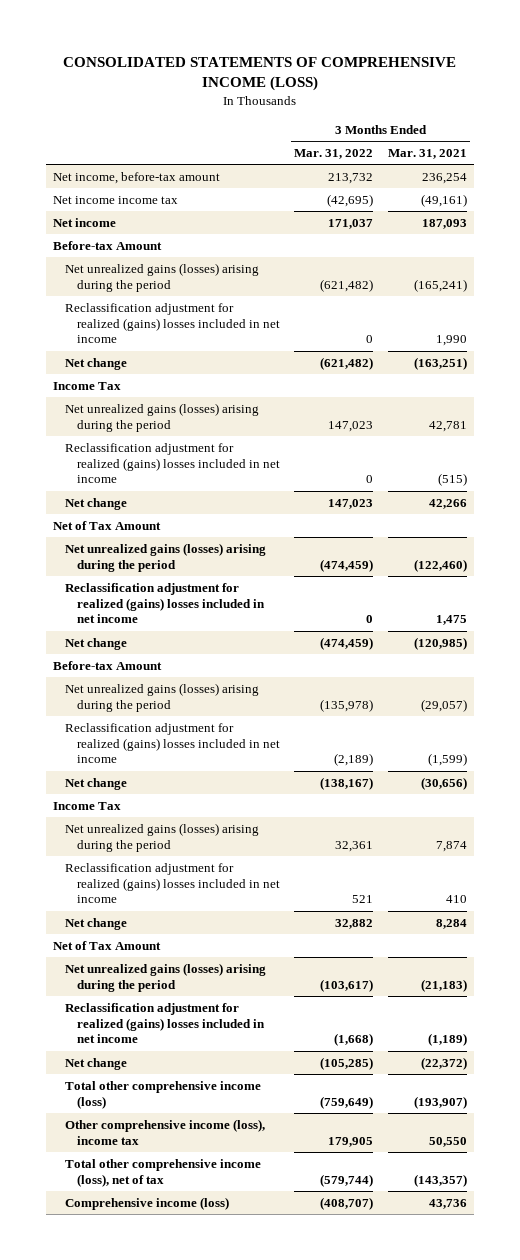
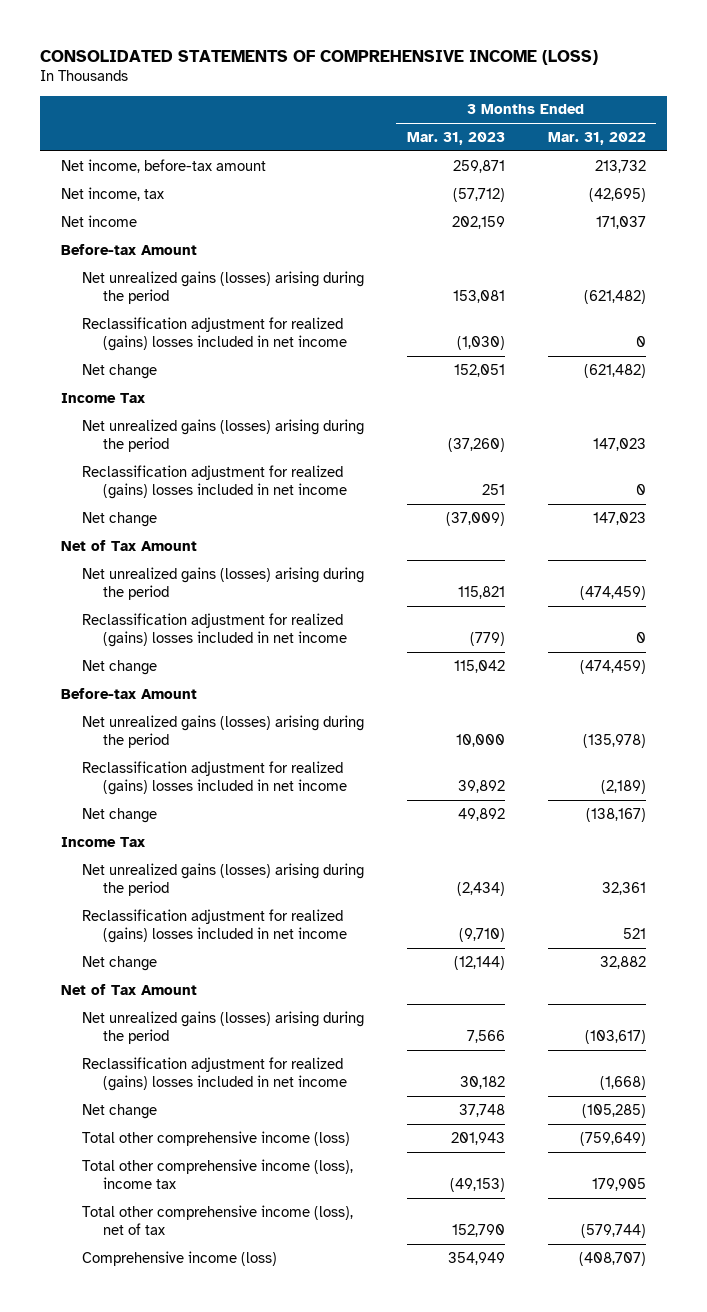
[387,148,467,159] Mar. 31, 2021 -> none
none -> [406,131,505,145] Mar. 31, 2023
[53,195,179,204] Net income income tax -> [60,186,164,201] Net income, tax
[65,1118,266,1145] Other comprehensive income (loss), income tax -> [81,1158,353,1190] Total other comprehensive income (loss), income tax

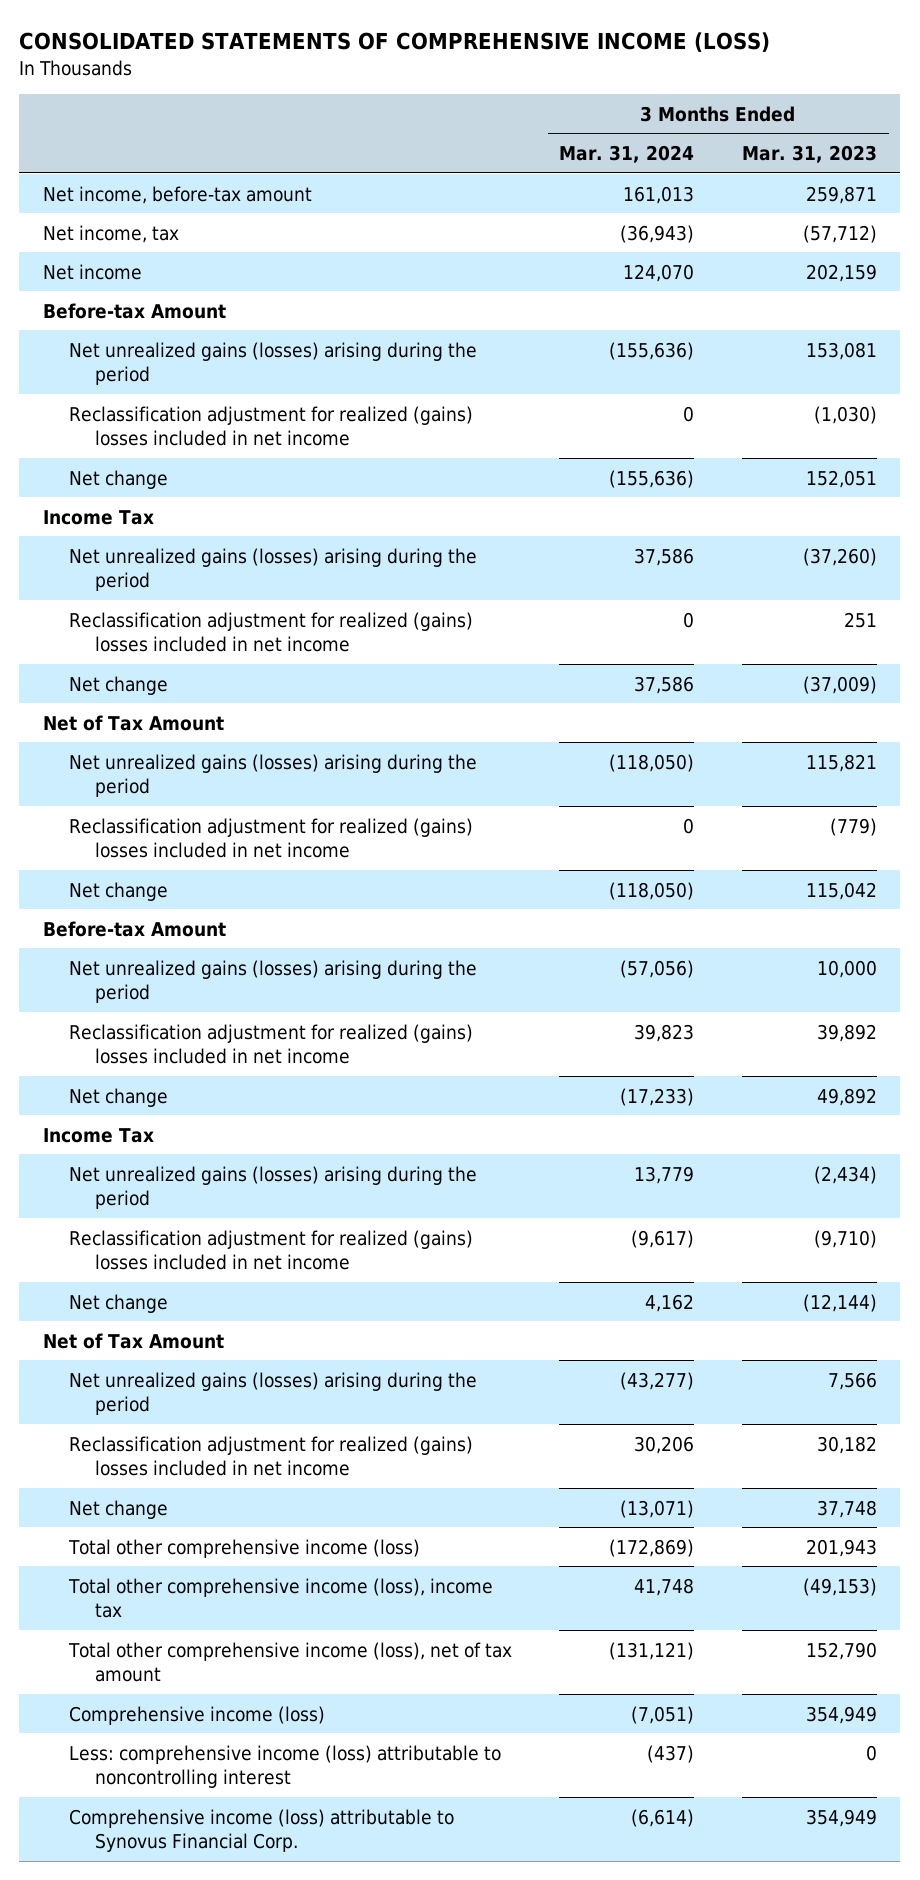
[547,131,646,145] Mar. 31, 2022 -> none
none -> [559,145,695,164] Mar. 31, 2024
[81,1204,353,1236] Total other comprehensive income (loss), net of tax -> [68,1641,513,1683] Total other comprehensive income (loss), net of tax amount
none -> [69,1744,502,1789] Less: comprehensive income (loss) attributable to noncontrolling interest
none -> [69,1808,455,1853] Comprehensive income (loss) attributable to Synovus Financial Corp.

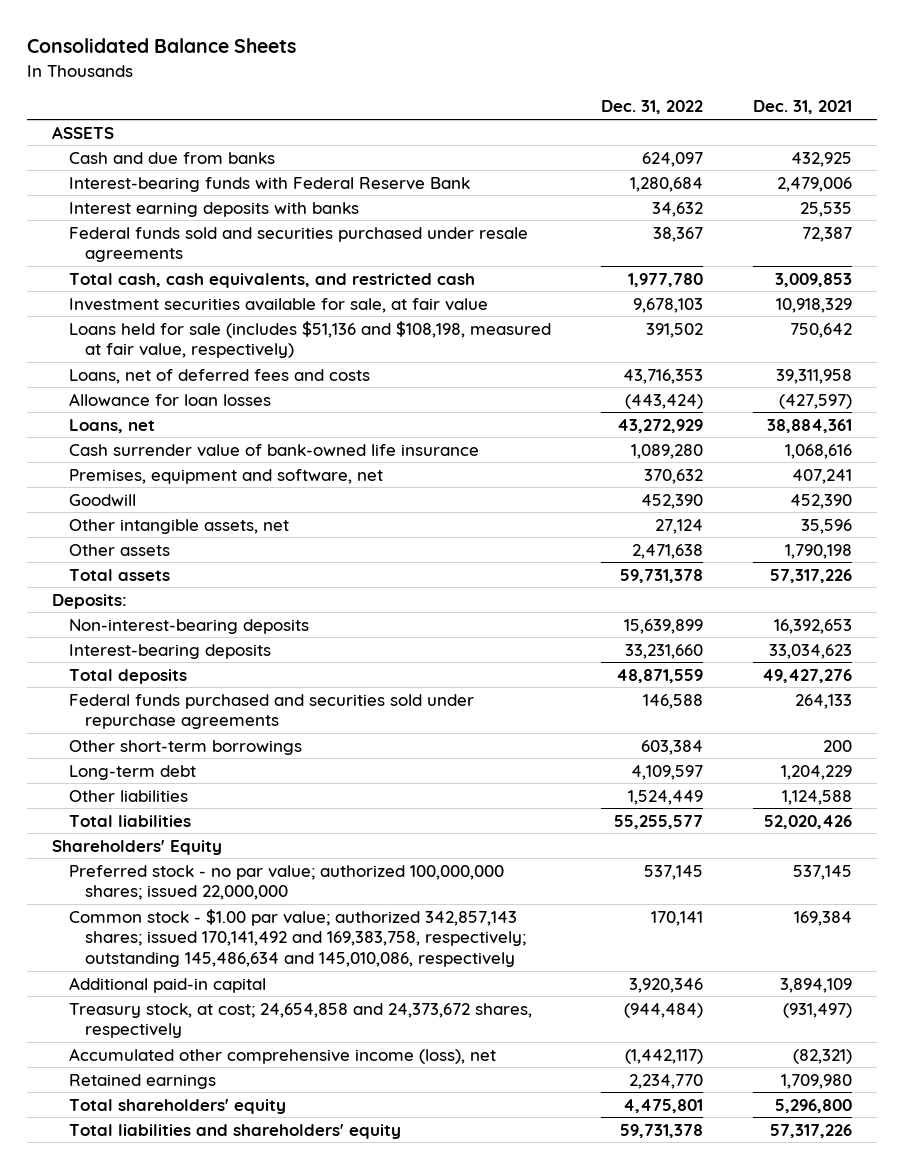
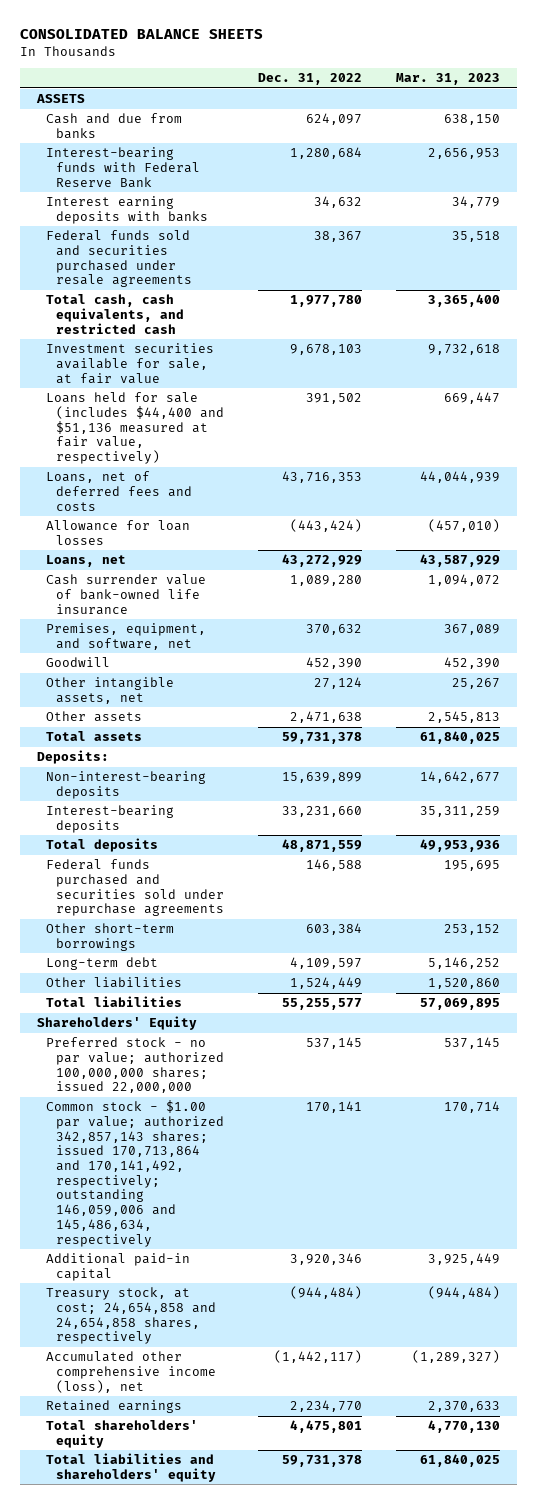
[26,38,296,54] Consolidated Balance Sheets -> [20,29,264,40] CONSOLIDATED BALANCE SHEETS
[752,100,852,115] Dec. 31, 2021 -> none
none -> [395,73,500,86] Mar. 31, 2023
[68,320,551,359] Loans held for sale (includes $51,136 and $108,198, measured at fair value, respectively) -> [46,392,224,465] Loans held for sale (includes $44,400 and $51,136 measured at fair value, respectively)
[68,468,383,484] Premises, equipment and software, net -> [46,623,207,650] Premises, equipment, and software, net
[68,908,527,967] Common stock - $1.00 par value; authorized 342,857,143 shares; issued 170,141,492 and 169,383,758, respectively; outstanding 145,486,634 and 145,010,086, respectively -> [46,1100,224,1247] Common stock - $1.00 par value; authorized 342,857,143 shares; issued 170,713,864 and 170,141,492, respectively; outstanding 146,059,006 and 145,486,634, respectively
[68,1002,532,1039] Treasury stock, at cost; 24,654,858 and 24,373,672 shares, respectively -> [46,1287,216,1345] Treasury stock, at cost; 24,654,858 and 24,654,858 shares, respectively

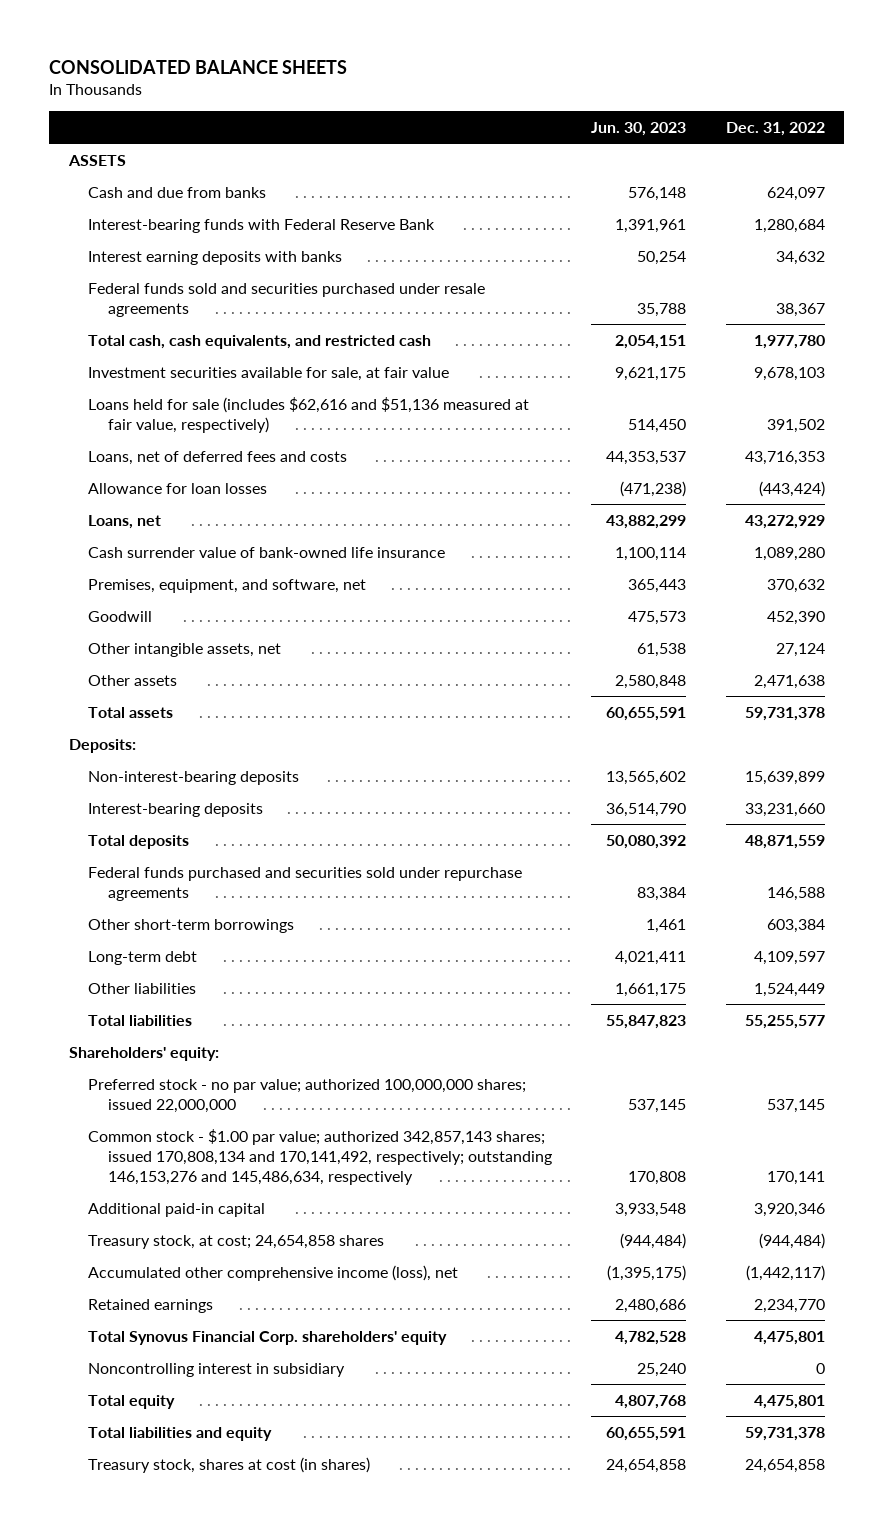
[395,73,500,86] Mar. 31, 2023 -> none
none -> [591,121,687,136] Jun. 30, 2023
[46,392,224,465] Loans held for sale (includes $44,400 and $51,136 measured at fair value, respectively) -> [88,396,530,433] Loans held for sale (includes $62,616 and $51,136 measured at fair value, respectively)
[37,1016,198,1031] Shareholders' Equity -> [68,1046,219,1061] Shareholders' equity:
[46,1100,224,1247] Common stock - $1.00 par value; authorized 342,857,143 shares; issued 170,713,864 and 170,141,492, respectively; outstanding 146,059,006 and 145,486,634, respectively -> [88,1128,552,1185] Common stock - $1.00 par value; authorized 342,857,143 shares; issued 170,808,134 and 170,141,492, respectively; outstanding 146,153,276 and 145,486,634, respectively
[46,1287,216,1345] Treasury stock, at cost; 24,654,858 and 24,654,858 shares, respectively -> [88,1234,385,1249] Treasury stock, at cost; 24,654,858 shares
[46,1420,199,1448] Total shareholders' equity -> [88,1330,448,1345] Total Synovus Financial Corp. shareholders' equity
none -> [88,1362,346,1377] Noncontrolling interest in subsidiary
none -> [88,1394,176,1409] Total equity
[46,1453,216,1482] Total liabilities and shareholders' equity -> [88,1426,273,1441] Total liabilities and equity
none -> [88,1456,371,1473] Treasury stock, shares at cost (in shares)

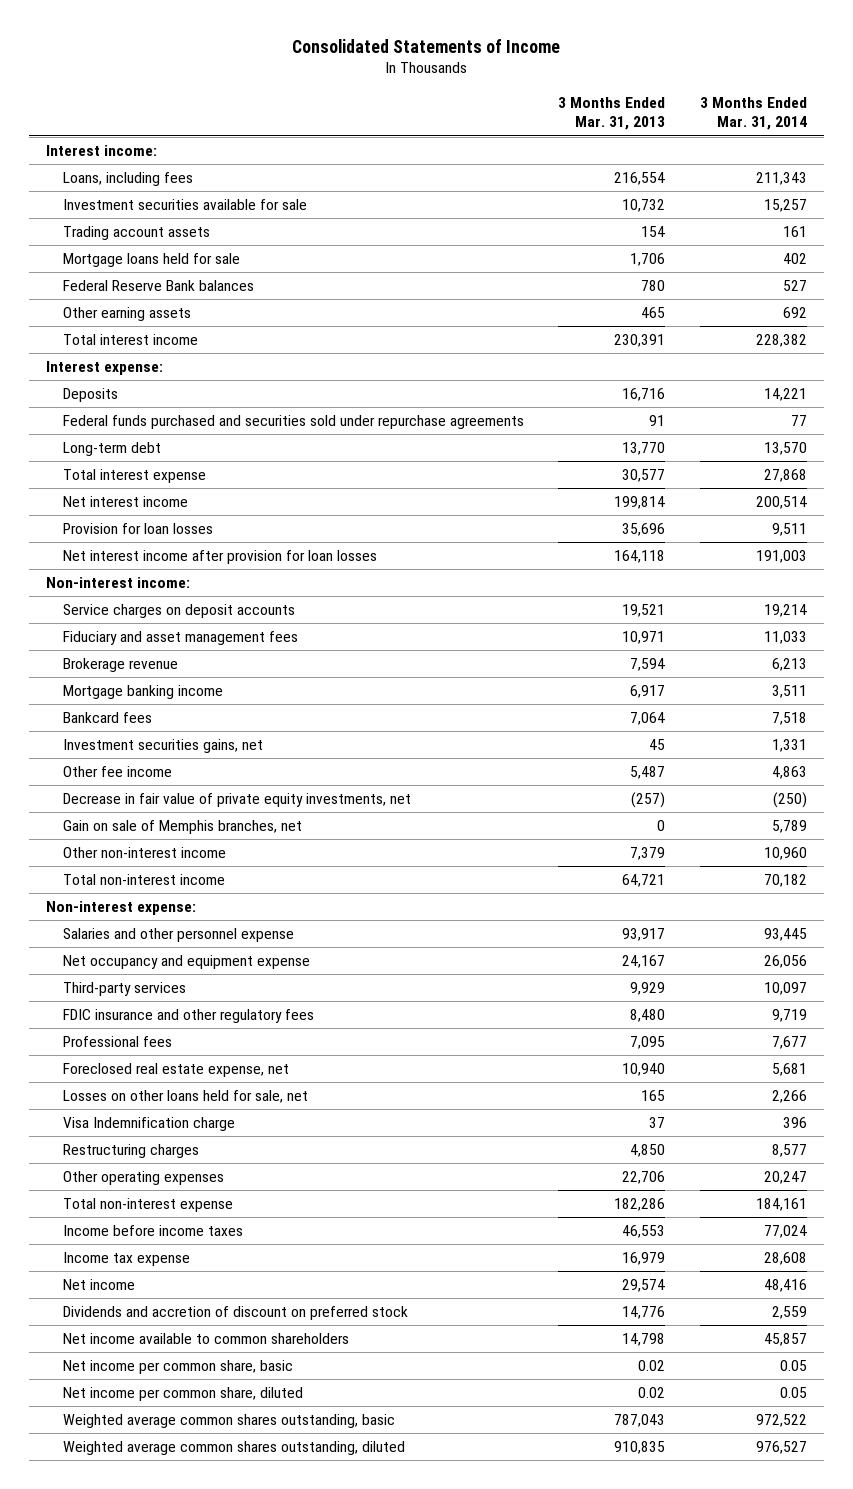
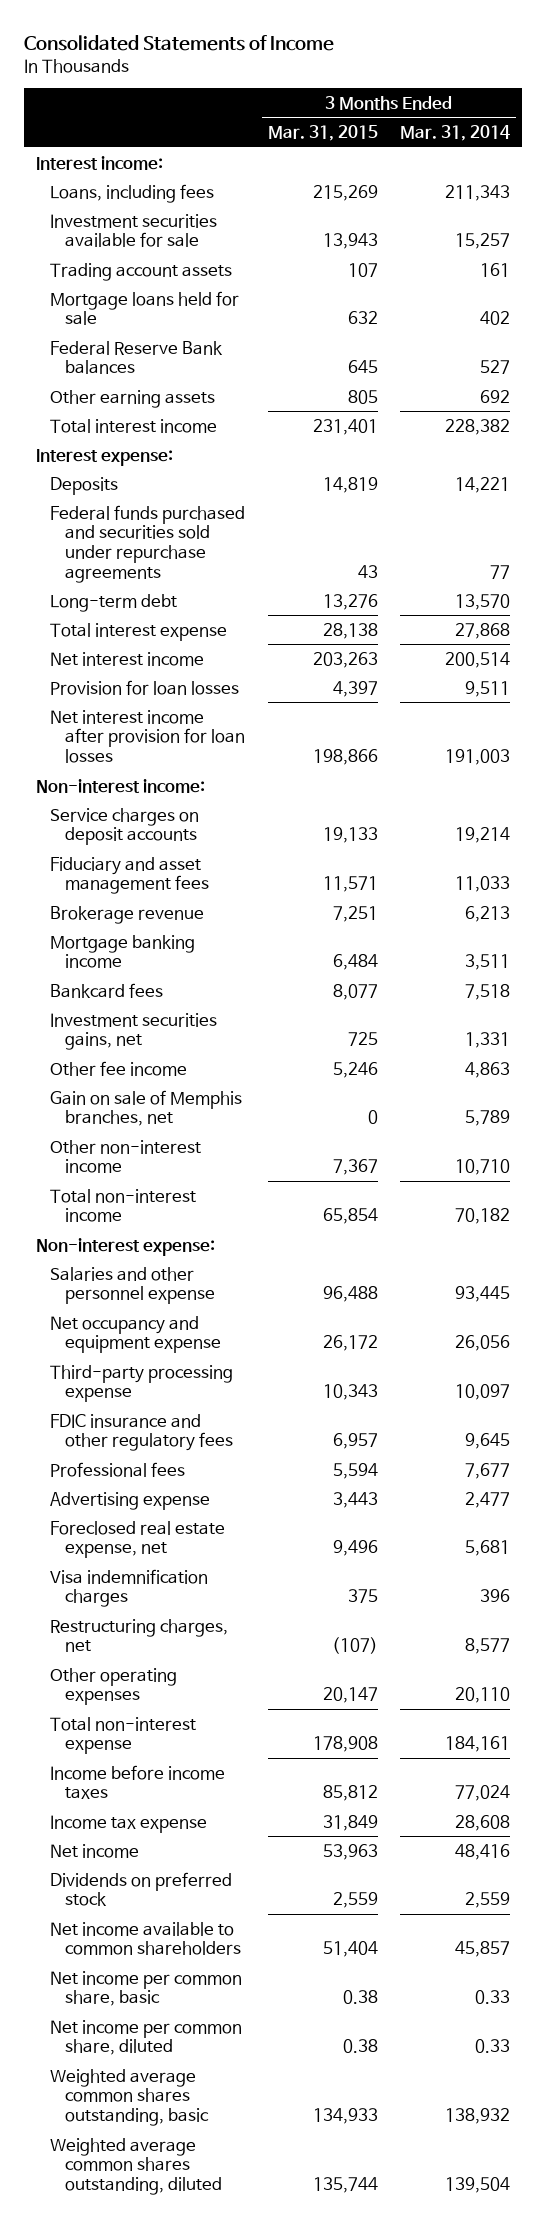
[558,96,666,131] 3 Months Ended Mar. 31, 2013 -> none
none -> [267,125,378,142] Mar. 31, 2015
[62,793,411,808] Decrease in fair value of private equity investments, net -> none
[763,847,807,861] 10,960 -> [455,1159,511,1176] 10,710
[62,982,186,997] Third-party services -> [50,1364,234,1403] Third-party processing expense
[771,1009,807,1023] 9,719 -> [465,1433,511,1450] 9,645
none -> [50,1491,211,1510] Advertising expense
[62,1090,308,1104] Losses on other loans held for sale, net -> none
[62,1117,235,1132] Visa Indemnification charge -> [50,1568,209,1608] Visa indemnification charges
[62,1144,199,1159] Restructuring charges -> [50,1618,229,1653] Restructuring charges, net
[763,1171,807,1185] 20,247 -> [455,1687,511,1704] 20,110
[62,1306,408,1321] Dividends and accretion of discount on preferred stock -> [50,1871,233,1907] Dividends on preferred stock
[779,1360,807,1372] 0.05 -> [475,1990,511,2005] 0.33
[779,1387,807,1399] 0.05 -> [475,2039,511,2054] 0.33
[755,1414,807,1428] 972,522 -> [445,2107,511,2124] 138,932
[755,1441,807,1455] 976,527 -> [445,2176,511,2193] 139,504

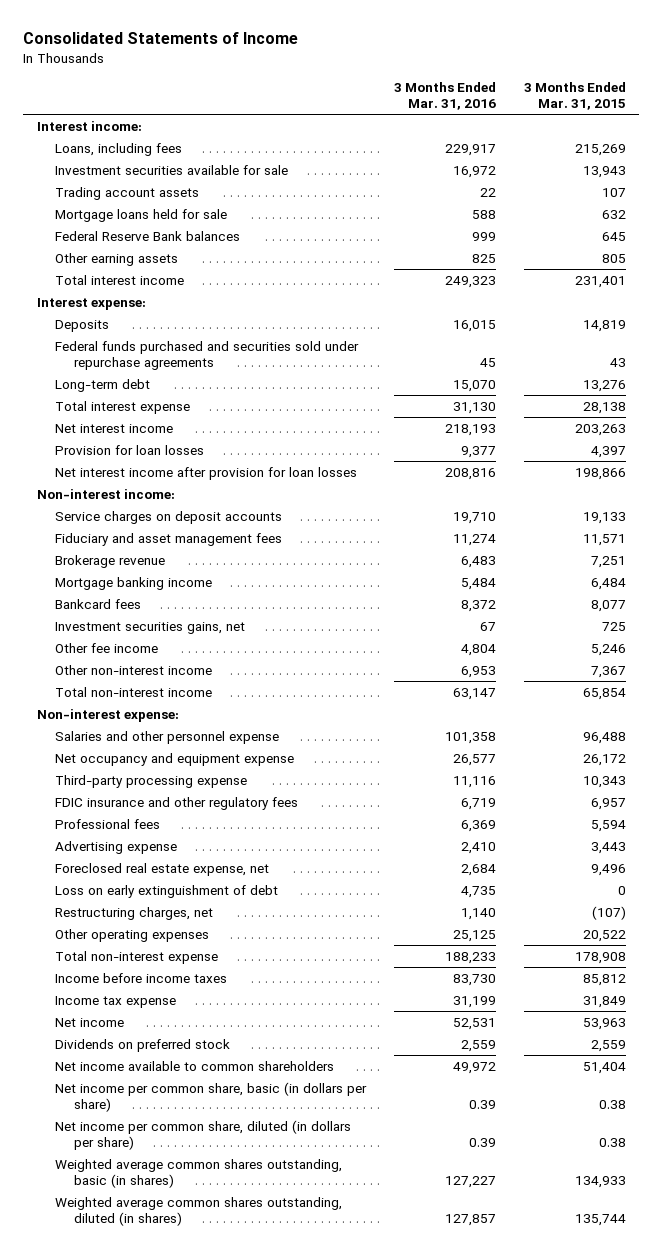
[400,125,511,142] Mar. 31, 2014 -> none
none -> [393,82,496,111] 3 Months Ended Mar. 31, 2016
[50,1089,243,1127] Gain on sale of Memphis branches, net -> none
[50,1568,209,1608] Visa indemnification charges -> none
none -> [55,884,279,898] Loss on early extinguishment of debt
[322,1687,378,1704] 20,147 -> [582,929,626,942] 20,522
[50,1970,243,2007] Net income per common share, basic -> [55,1081,368,1112] Net income per common share, basic (in dollars per share)
[50,2019,243,2056] Net income per common share, diluted -> [55,1119,352,1150] Net income per common share, diluted (in dollars per share)
[50,2068,209,2126] Weighted average common shares outstanding, basic -> [55,1158,343,1188] Weighted average common shares outstanding, basic (in shares)
[50,2137,222,2195] Weighted average common shares outstanding, diluted -> [55,1196,343,1226] Weighted average common shares outstanding, diluted (in shares)

